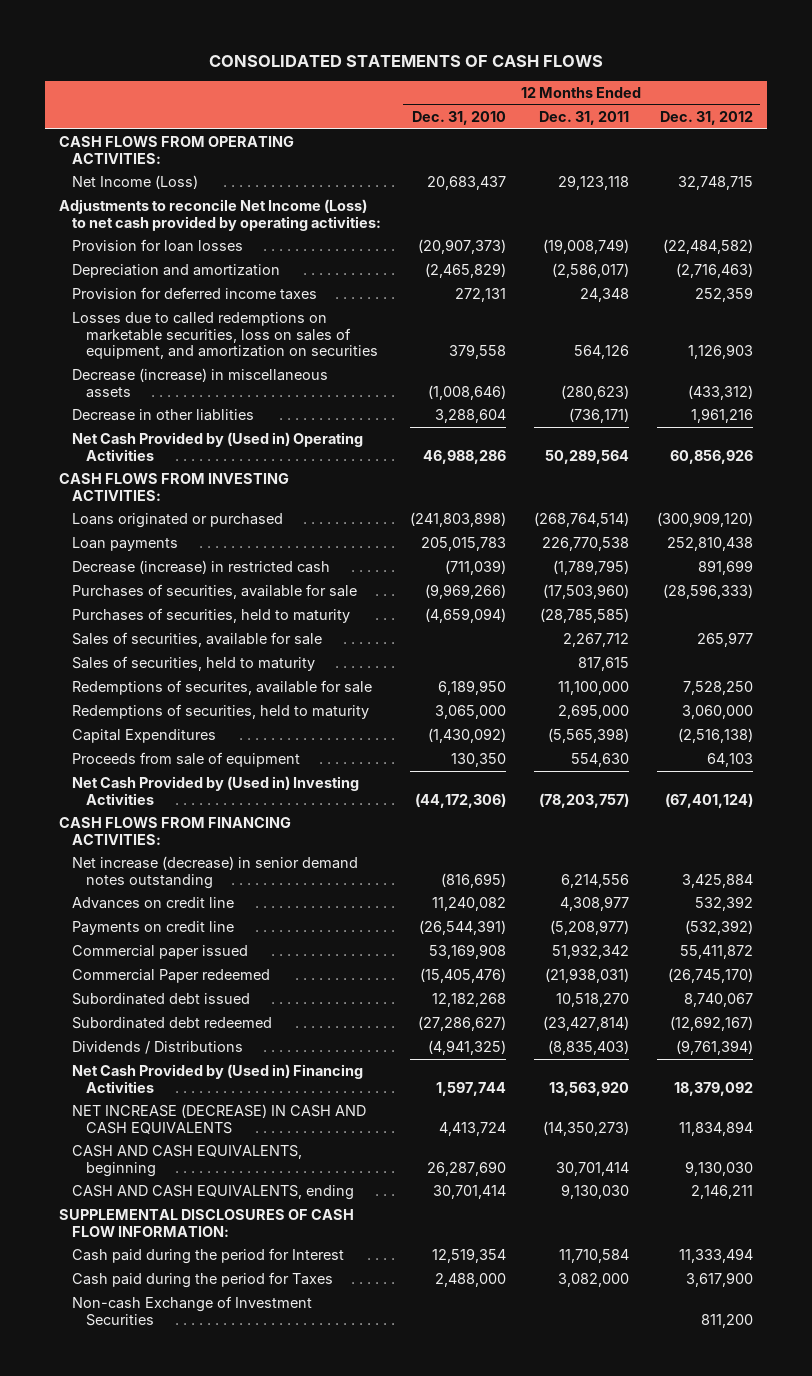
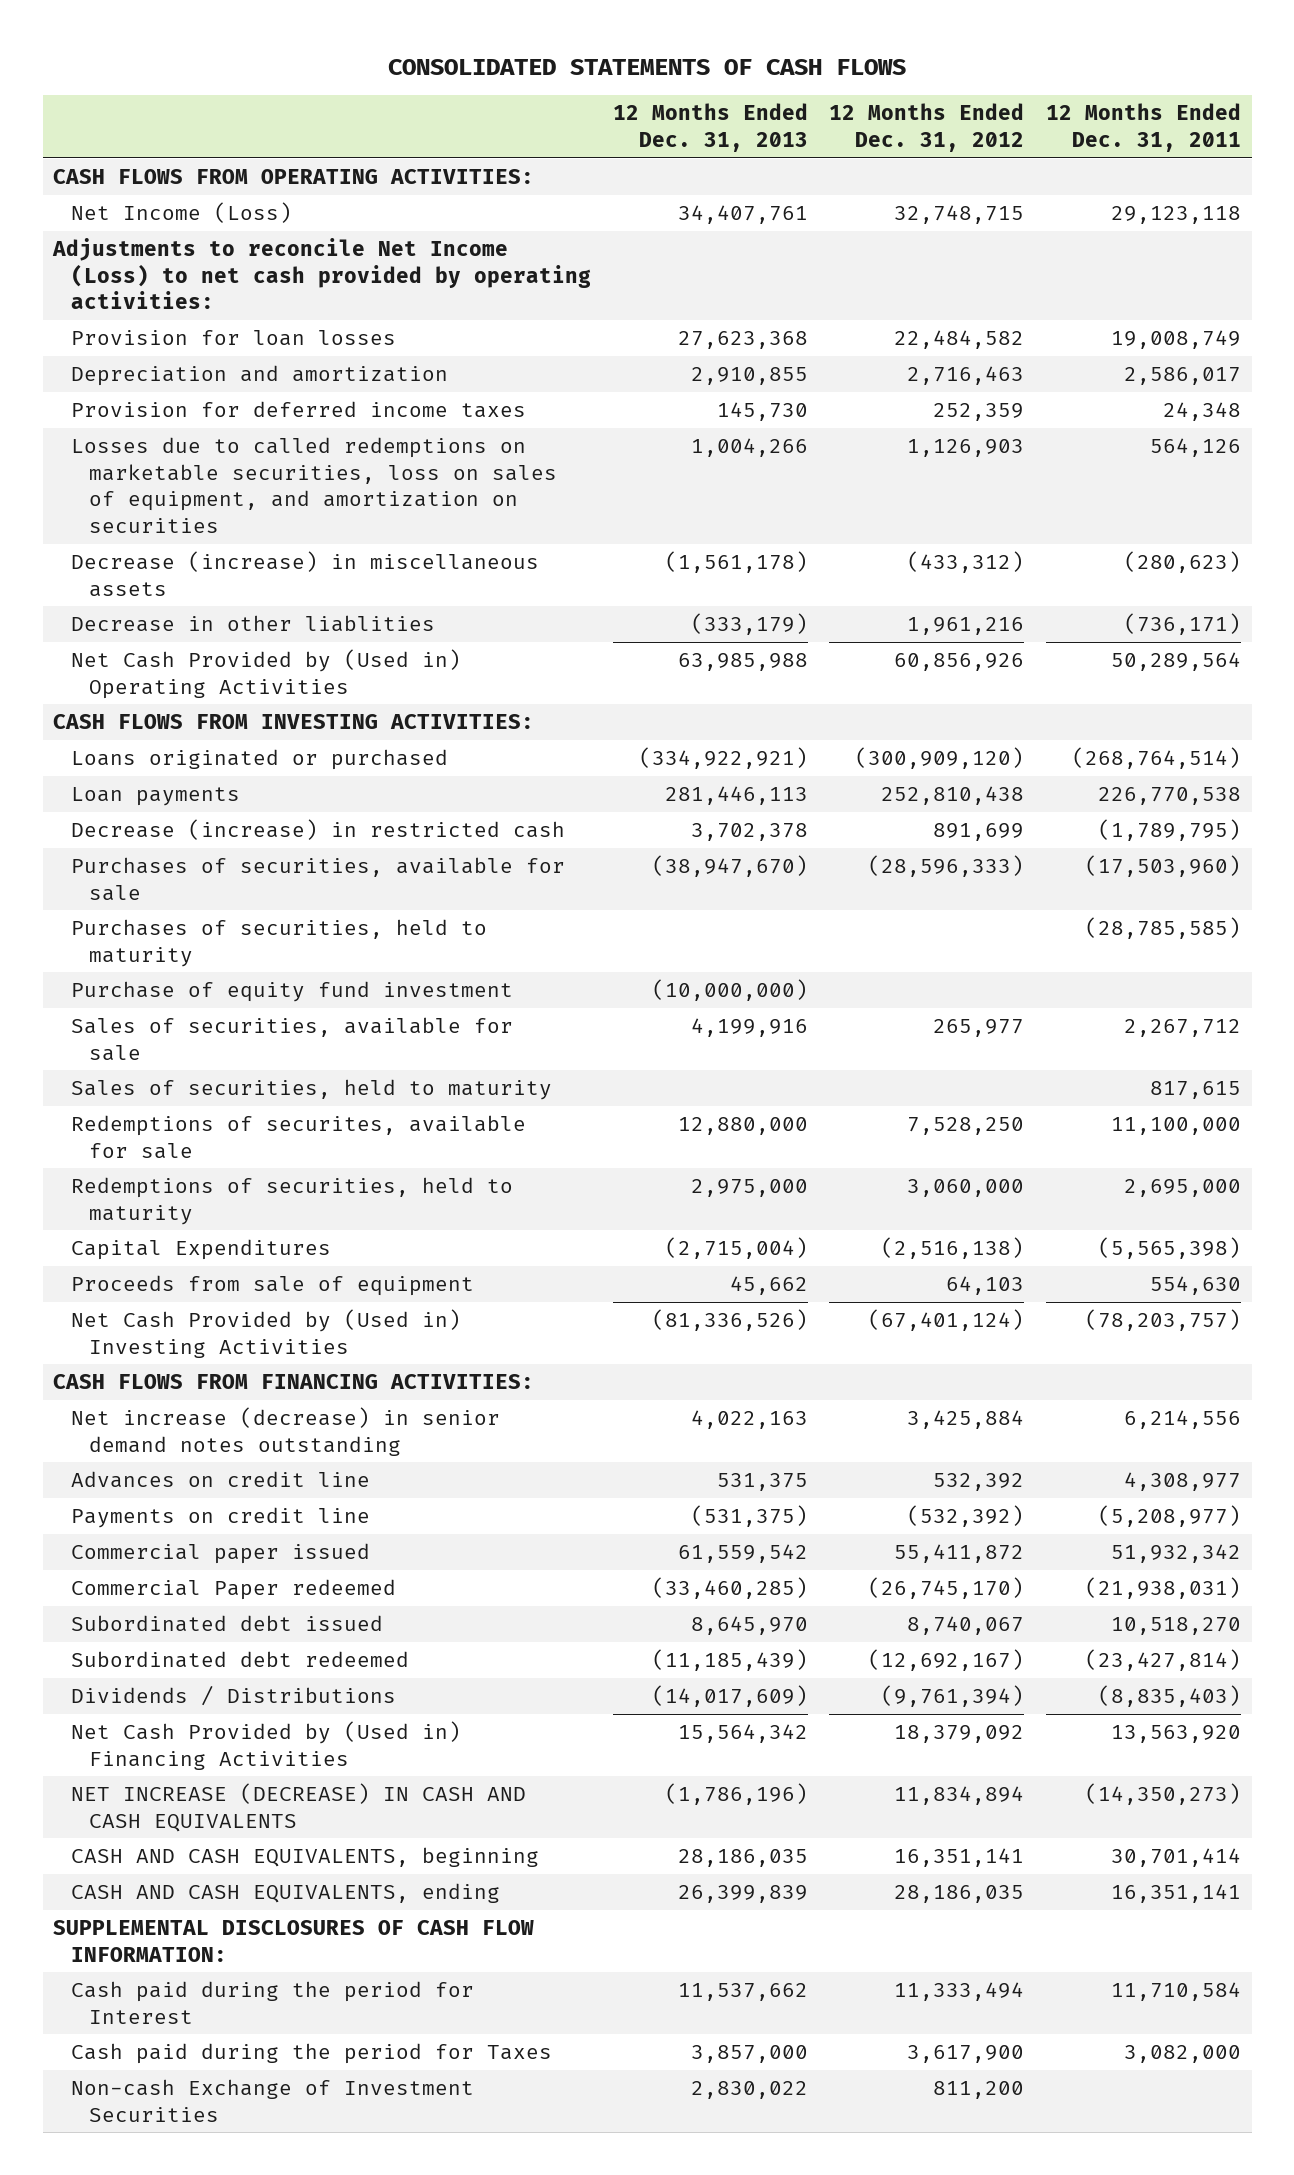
[411,111,506,126] Dec. 31, 2010 -> none
none -> [612,103,808,152] 12 Months Ended Dec. 31, 2013
[542,239,629,255] (19,008,749) -> [1111,330,1242,350] 19,008,749
[663,239,754,255] (22,484,582) -> [894,330,1025,350] 22,484,582
[551,263,629,279] (2,586,017) -> [1124,367,1242,386] 2,586,017
[676,263,754,279] (2,716,463) -> [907,366,1025,386] 2,716,463
none -> [71,981,514,1003] Purchase of equity fund investment
[685,1160,754,1176] 9,130,030 -> [894,1848,1025,1868] 16,351,141
[560,1184,629,1200] 9,130,030 -> [1111,1884,1242,1904] 16,351,141
[691,1185,754,1200] 2,146,211 -> [894,1885,1025,1904] 28,186,035

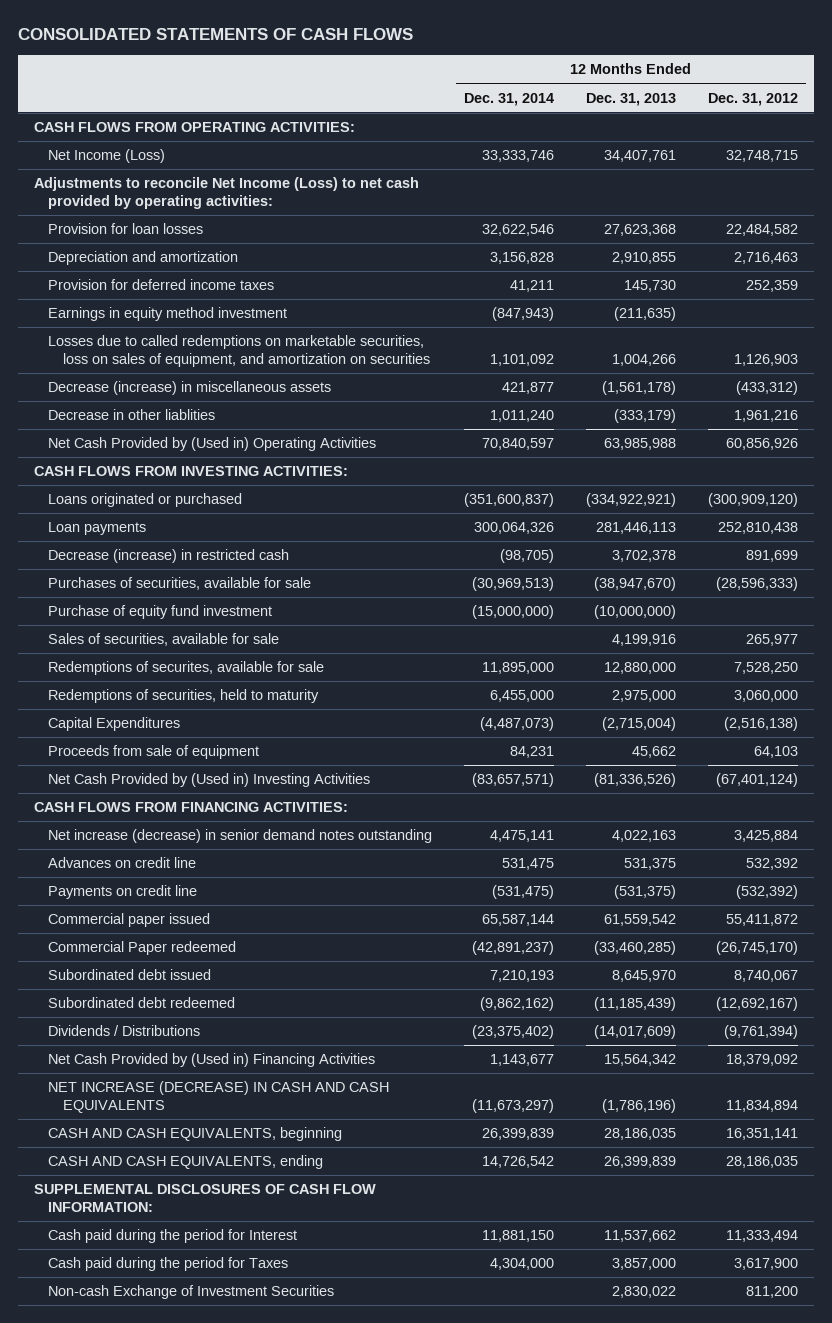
[1046,103,1242,152] 12 Months Ended Dec. 31, 2011 -> none
none -> [464,92,555,106] Dec. 31, 2014
none -> [48,307,288,322] Earnings in equity method investment
[71,919,488,967] Purchases of securities, held to maturity -> none
[71,1079,553,1101] Sales of securities, held to maturity -> none

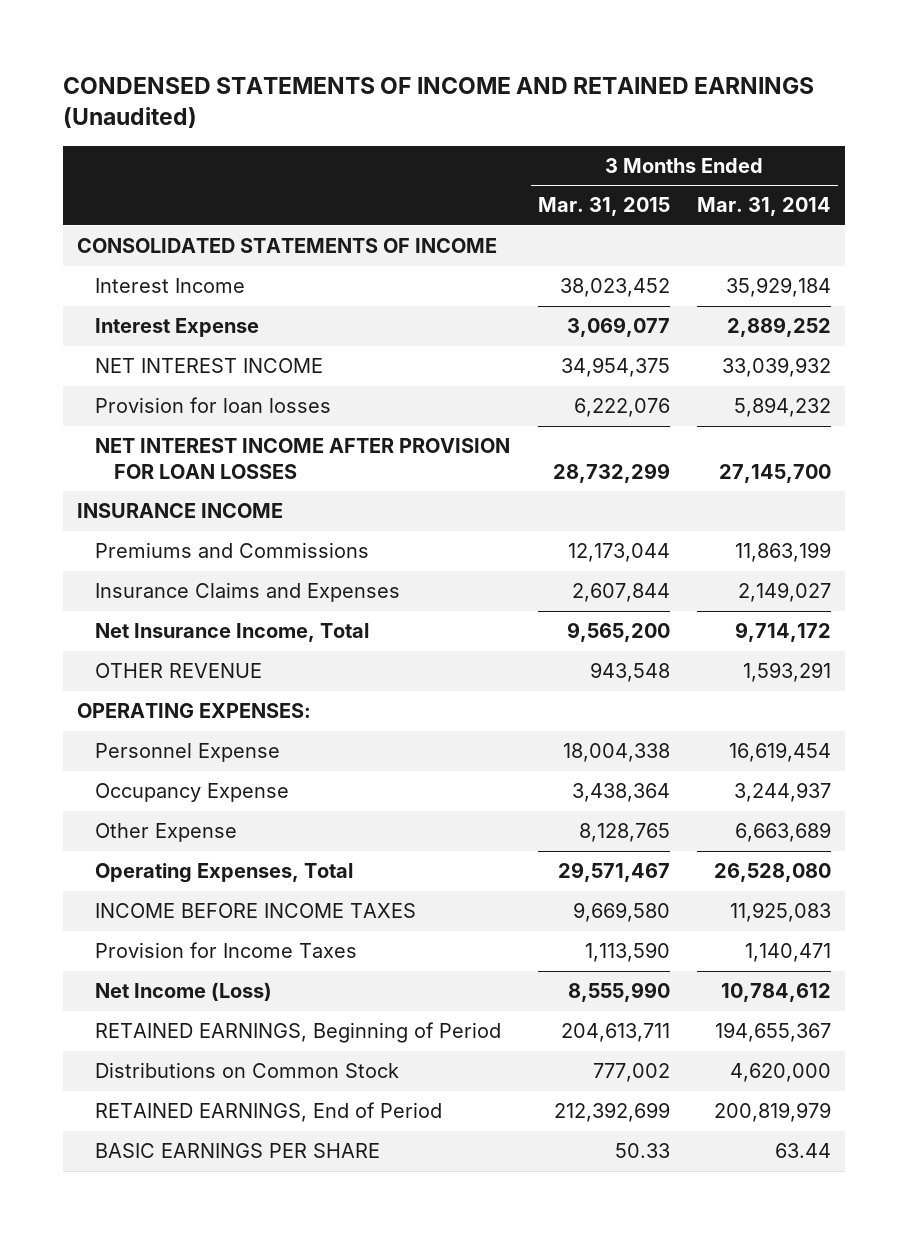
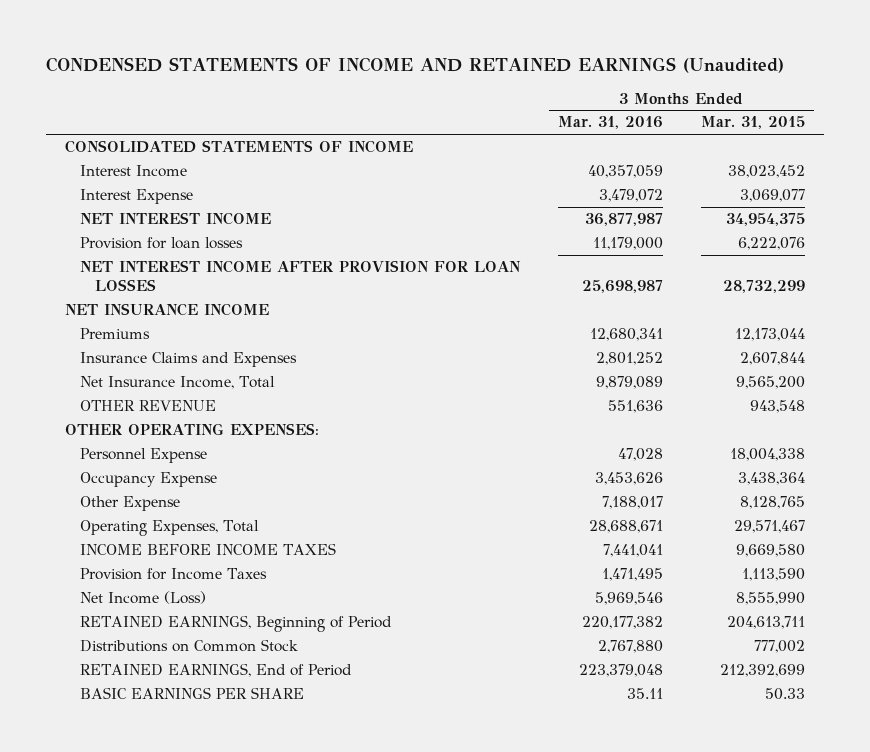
[697,197,832,217] Mar. 31, 2014 -> none
none -> [558,116,664,130] Mar. 31, 2016
[76,503,283,519] INSURANCE INCOME -> [65,303,270,317] NET INSURANCE INCOME
[95,542,370,559] Premiums and Commissions -> [80,328,151,340] Premiums
[76,703,311,719] OPERATING EXPENSES: -> [65,423,320,436] OTHER OPERATING EXPENSES:

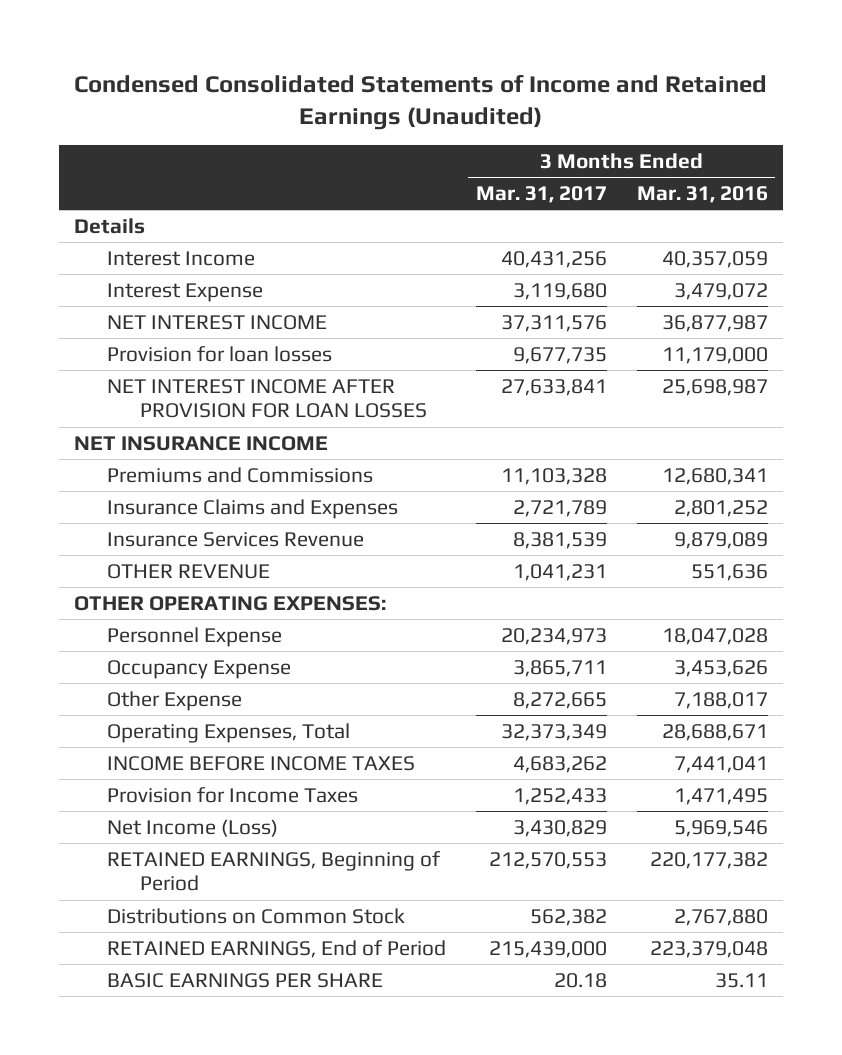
[46,56,785,73] CONDENSED STATEMENTS OF INCOME AND RETAINED EARNINGS (Unaudited) -> [74,73,768,131] Condensed Consolidated Statements of Income and Retained Earnings (Unaudited)
[700,116,805,130] Mar. 31, 2015 -> none
none -> [475,186,607,204] Mar. 31, 2017
[65,140,414,154] CONSOLIDATED STATEMENTS OF INCOME -> none
none -> [74,217,146,234] Details
[80,328,151,340] Premiums -> [106,466,373,483] Premiums and Commissions
[80,376,276,390] Net Insurance Income, Total -> [106,531,364,547] Insurance Services Revenue
[618,448,664,462] 47,028 -> [661,627,768,645] 18,047,028

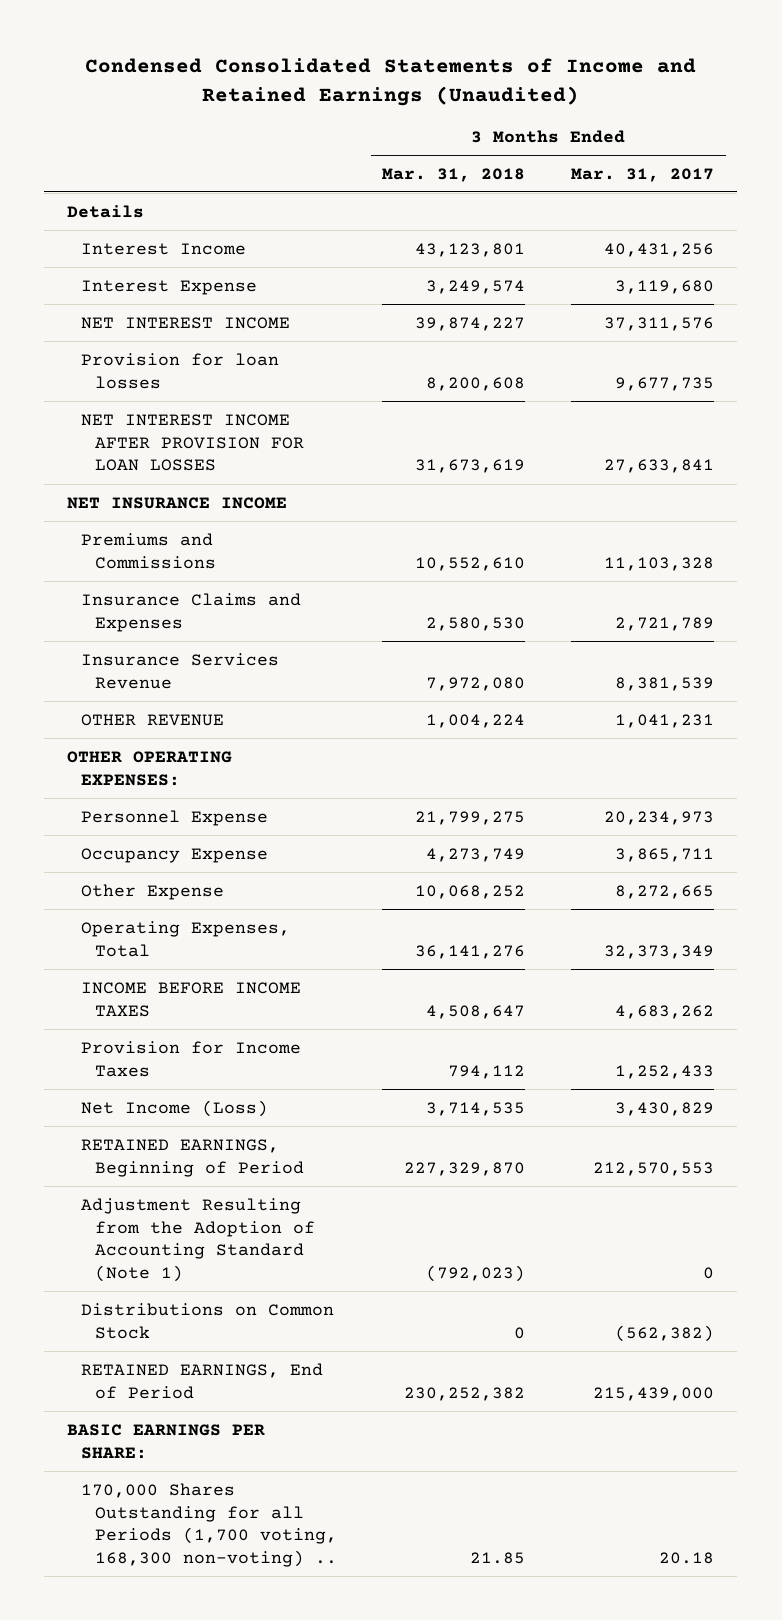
[636,186,768,204] Mar. 31, 2016 -> none
none -> [382,167,526,182] Mar. 31, 2018
none -> [80,1197,315,1283] Adjustment Resulting from the Adoption of Accounting Standard (Note 1)
[529,908,607,926] 562,382 -> [615,1324,715,1342] (562,382)
none -> [67,1423,266,1459] BASIC EARNINGS PER SHARE:
[106,972,383,988] BASIC EARNINGS PER SHARE -> [80,1482,337,1568] 170,000 Shares Outstanding for all Periods (1,700 voting, 168,300 non-voting) ..

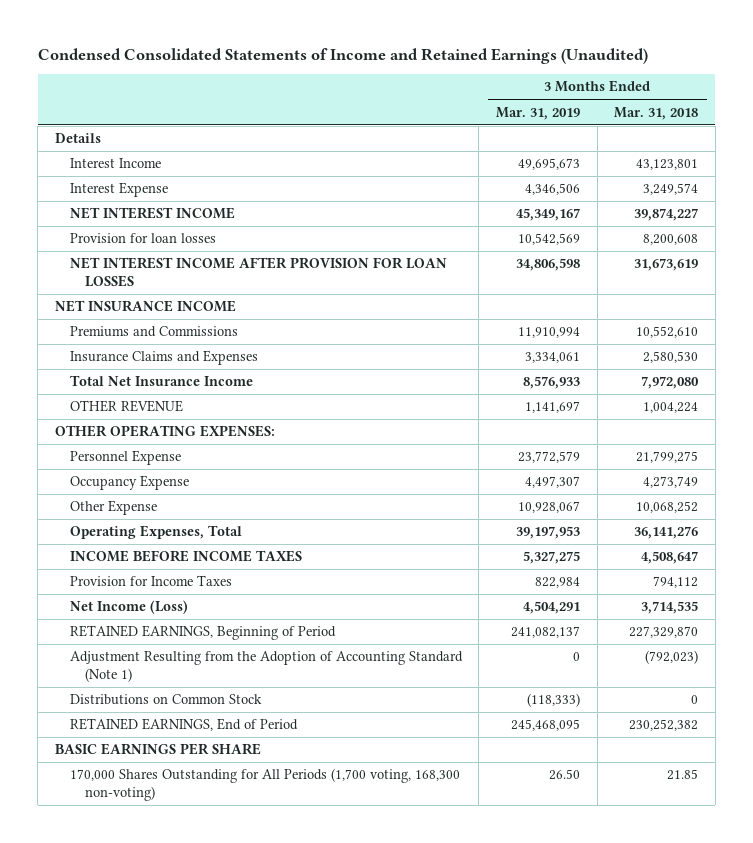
[571,167,715,182] Mar. 31, 2017 -> none
none -> [496,106,581,120] Mar. 31, 2019
[80,652,279,689] Insurance Services Revenue -> [69,375,253,387] Total Net Insurance Income
[67,1423,266,1459] BASIC EARNINGS PER SHARE: -> [54,743,261,756] BASIC EARNINGS PER SHARE
[80,1482,337,1568] 170,000 Shares Outstanding for all Periods (1,700 voting, 168,300 non-voting) .. -> [69,768,460,802] 170,000 Shares Outstanding for All Periods (1,700 voting, 168,300 non-voting)

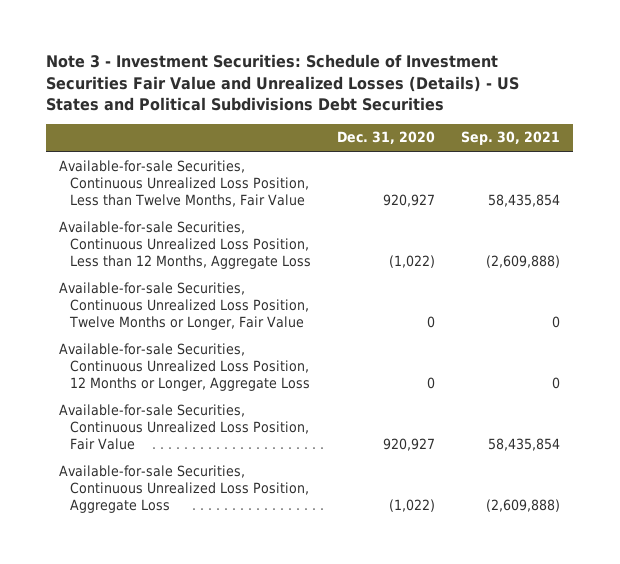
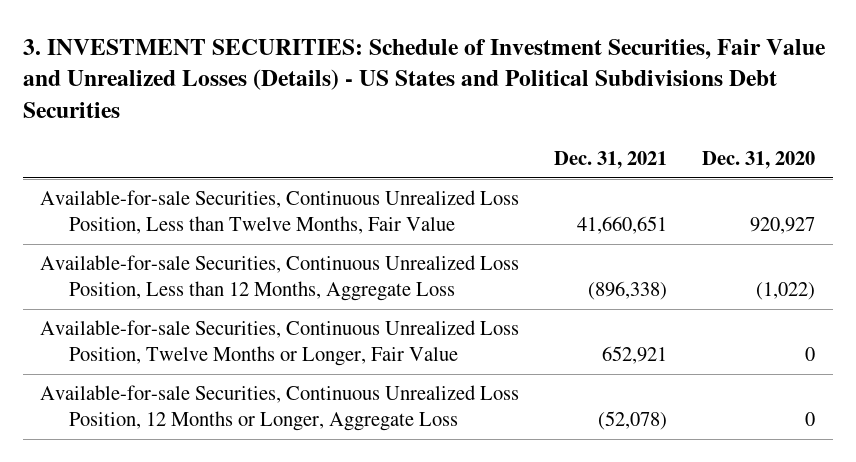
[46,54,520,112] Note 3 - Investment Securities: Schedule of Investment Securities Fair Value and Unrealized Losses (Details) - US States and Political Subdivisions Debt Securities -> [22,38,826,119] 3. INVESTMENT SECURITIES: Schedule of Investment Securities, Fair Value and Unrealized Losses (Details) - US States and Political Subdivisions Debt Securities
[461,131,561,146] Sep. 30, 2021 -> none
none -> [554,150,668,169] Dec. 31, 2021
[59,403,310,450] Available-for-sale Securities, Continuous Unrealized Loss Position, Fair Value -> none
[59,464,310,513] Available-for-sale Securities, Continuous Unrealized Loss Position, Aggregate Loss -> none

